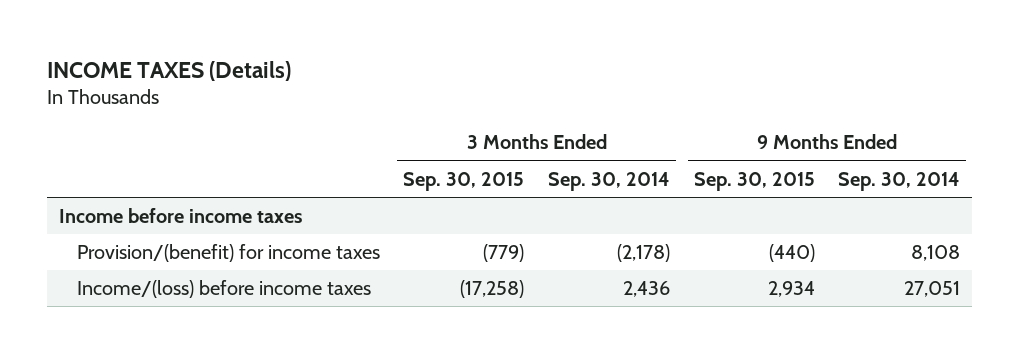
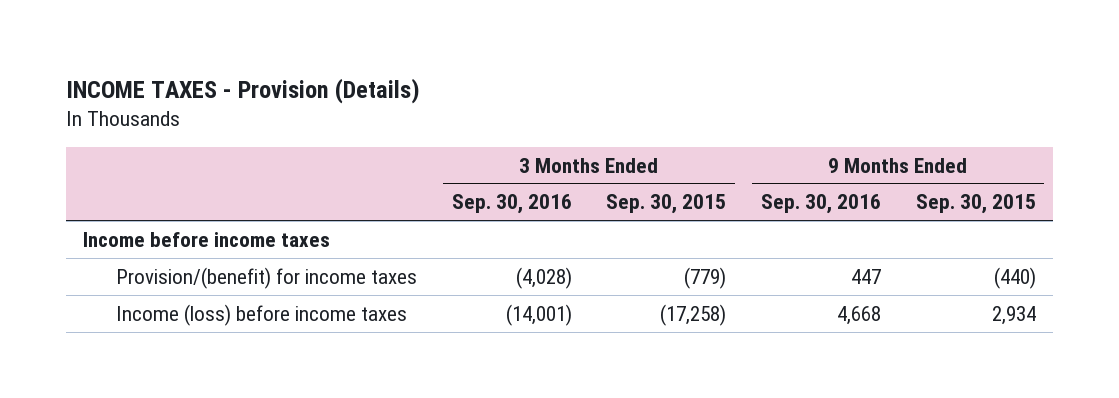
[46,60,291,81] INCOME TAXES (Details) -> [65,78,420,105] INCOME TAXES - Provision (Details)
[548,171,671,191] Sep. 30, 2014 -> none
[838,171,961,191] Sep. 30, 2014 -> none
none -> [451,194,572,215] Sep. 30, 2016
none -> [761,194,882,215] Sep. 30, 2016
[76,280,371,299] Income/(loss) before income taxes -> [116,303,408,326] Income (loss) before income taxes

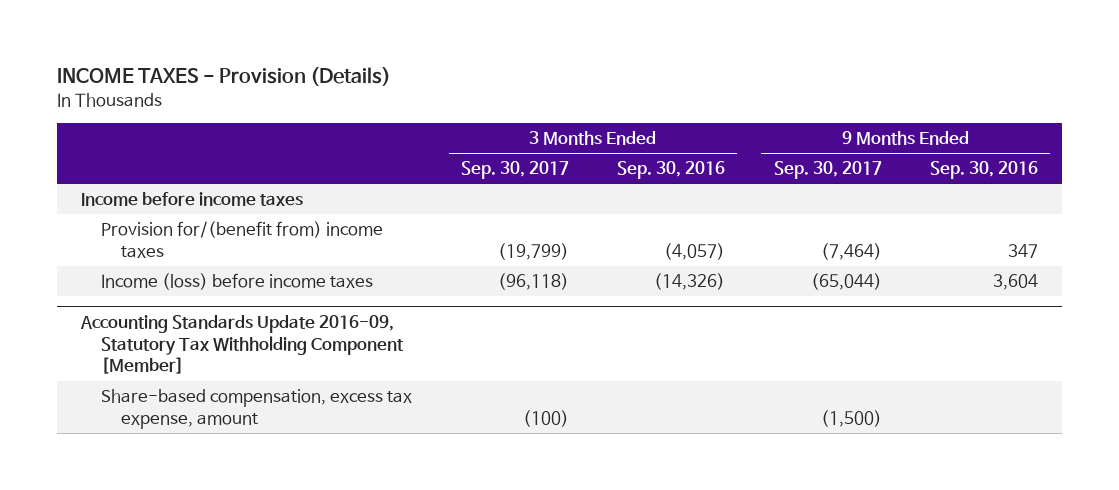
[606,194,727,215] Sep. 30, 2015 -> none
[915,194,1036,215] Sep. 30, 2015 -> none
none -> [460,161,569,180] Sep. 30, 2017
none -> [773,161,882,180] Sep. 30, 2017
[116,266,418,289] Provision/(benefit) for income taxes -> [101,221,384,258] Provision for/(benefit from) income taxes
[515,266,572,289] (4,028) -> [664,242,726,260] (4,057)
[851,268,882,284] 447 -> [1008,243,1039,258] 347
[505,303,572,326] (14,001) -> [654,273,726,291] (14,326)
[837,305,882,325] 4,668 -> [993,274,1039,291] 3,604
none -> [80,315,405,375] Accounting Standards Update 2016-09, Statutory Tax Withholding Component [Member]
none -> [101,389,413,429] Share-based compensation, excess tax expense, amount

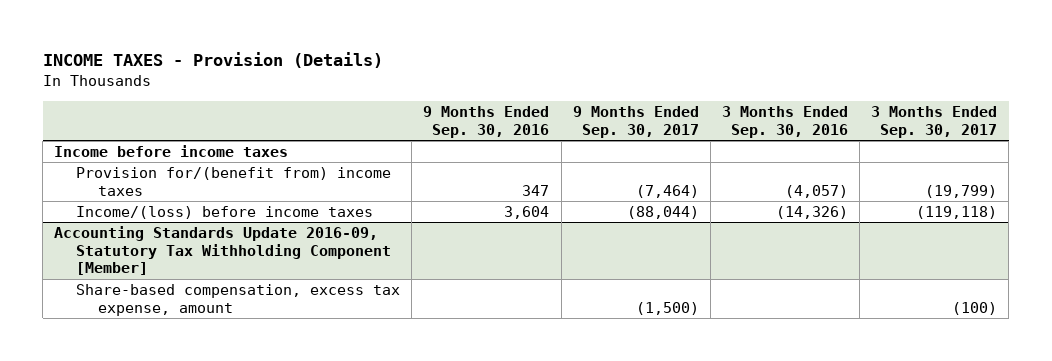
[101,273,374,291] Income (loss) before income taxes -> [76,206,374,220] Income/(loss) before income taxes
[497,273,569,291] (96,118) -> [916,206,998,220] (119,118)
[810,273,882,291] (65,044) -> [626,206,699,220] (88,044)

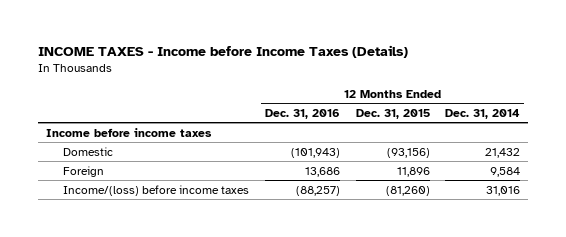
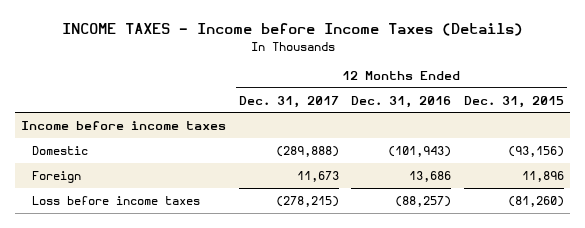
[445,108,521,119] Dec. 31, 2014 -> none
none -> [238,95,339,108] Dec. 31, 2017
[62,184,249,196] Income/(loss) before income taxes -> [31,196,200,206] Loss before income taxes

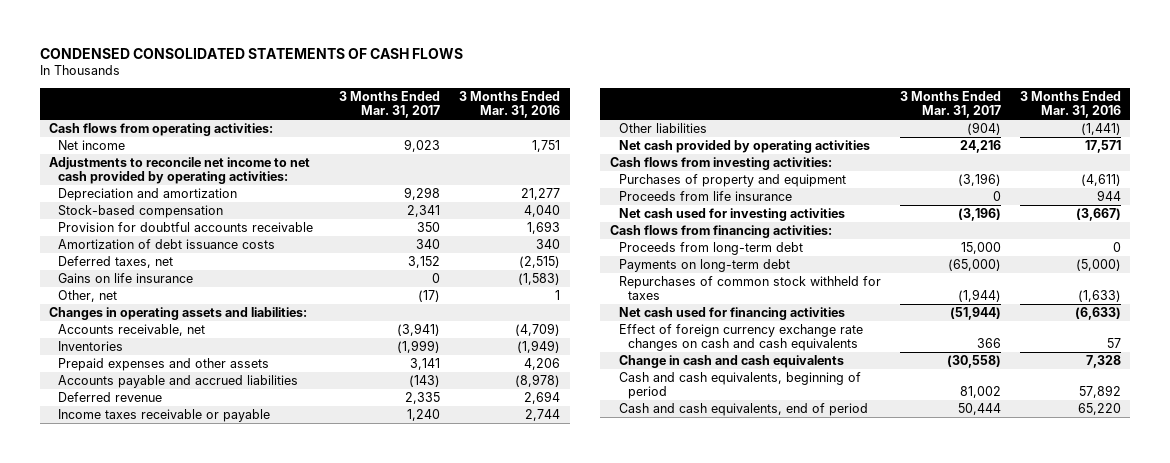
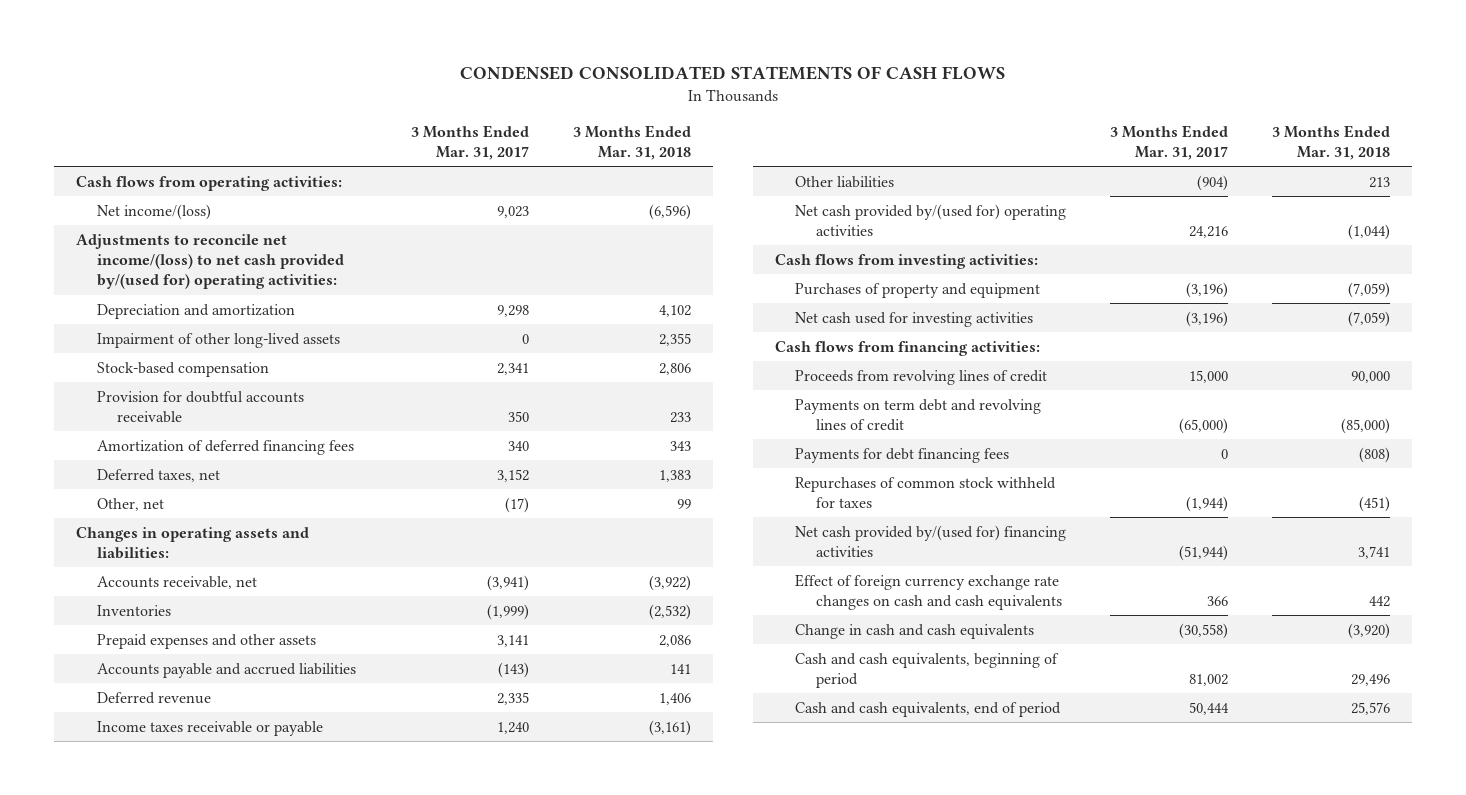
[459,90,561,119] 3 Months Ended Mar. 31, 2016 -> none
none -> [573,124,692,160] 3 Months Ended Mar. 31, 2018
[58,140,126,151] Net income -> [96,203,211,220] Net income/(loss)
[49,157,311,185] Adjustments to reconcile net income to net cash provided by operating activities: -> [76,233,344,290] Adjustments to reconcile net income/(loss) to net cash provided by/(used for) operating activities:
none -> [96,332,340,348] Impairment of other long-lived assets
[58,239,276,250] Amortization of debt issuance costs -> [96,439,354,455] Amortization of deferred financing fees
[58,273,194,284] Gains on life insurance -> none
[618,140,870,154] Net cash provided by operating activities -> [795,203,1067,237] Net cash provided by/(used for) operating activities
[618,191,792,202] Proceeds from life insurance -> none
[618,242,803,256] Proceeds from long-term debt -> [795,369,1048,385] Proceeds from revolving lines of credit
[618,259,790,273] Payments on long-term debt -> [795,398,1042,432] Payments on term debt and revolving lines of credit
none -> [795,447,1010,463] Payments for debt financing fees
[618,307,845,321] Net cash used for financing activities -> [795,524,1067,558] Net cash provided by/(used for) financing activities

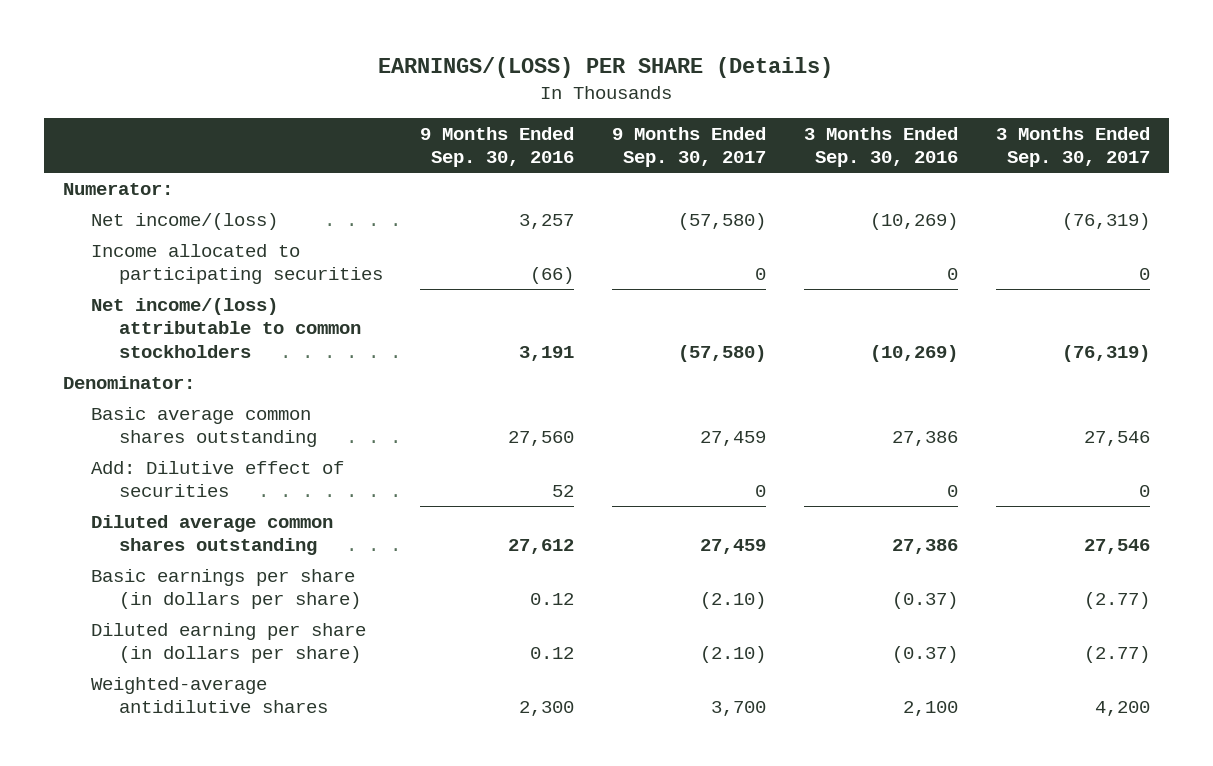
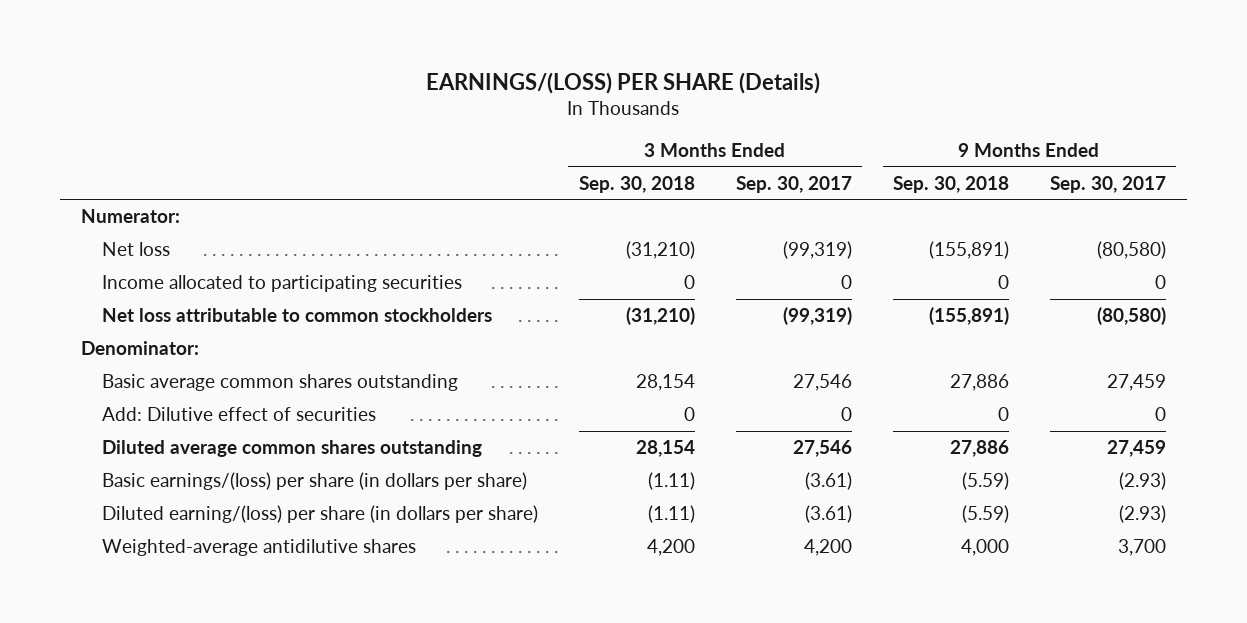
[420,126,575,168] 9 Months Ended Sep. 30, 2016 -> none
[804,126,959,168] 3 Months Ended Sep. 30, 2016 -> none
none -> [578,175,695,193] Sep. 30, 2018
none -> [892,175,1009,193] Sep. 30, 2018
[90,212,278,230] Net income/(loss) -> [101,242,170,257] Net loss
[678,212,767,230] (57,580) -> [1096,241,1166,260] (80,580)
[1061,212,1150,230] (76,319) -> [782,241,852,260] (99,319)
[90,297,361,358] Net income/(loss) attributable to common stockholders -> [101,308,492,323] Net loss attributable to common stockholders
[678,344,767,362] (57,580) -> [1096,307,1166,326] (80,580)
[1061,344,1150,362] (76,319) -> [782,307,852,326] (99,319)
[90,568,361,610] Basic earnings per share (in dollars per share) -> [101,472,527,491] Basic earnings/(loss) per share (in dollars per share)
[700,592,767,610] (2.10) -> [1118,472,1166,491] (2.93)
[1083,592,1150,610] (2.77) -> [804,472,852,491] (3.61)
[90,622,366,664] Diluted earning per share (in dollars per share) -> [101,505,538,524] Diluted earning/(loss) per share (in dollars per share)
[700,646,767,664] (2.10) -> [1118,505,1166,524] (2.93)
[1083,646,1150,664] (2.77) -> [804,505,852,524] (3.61)

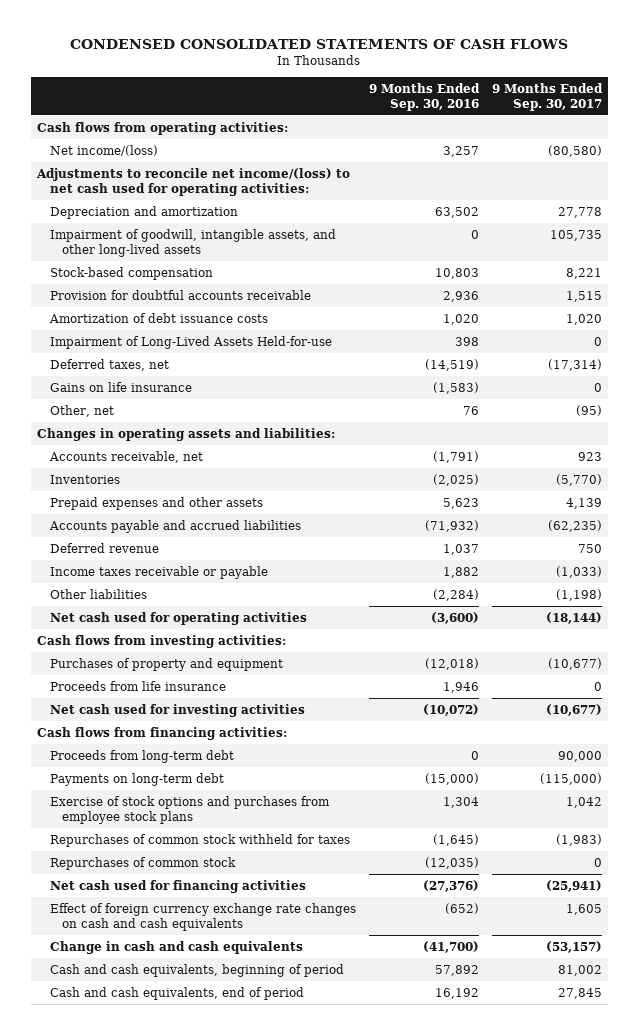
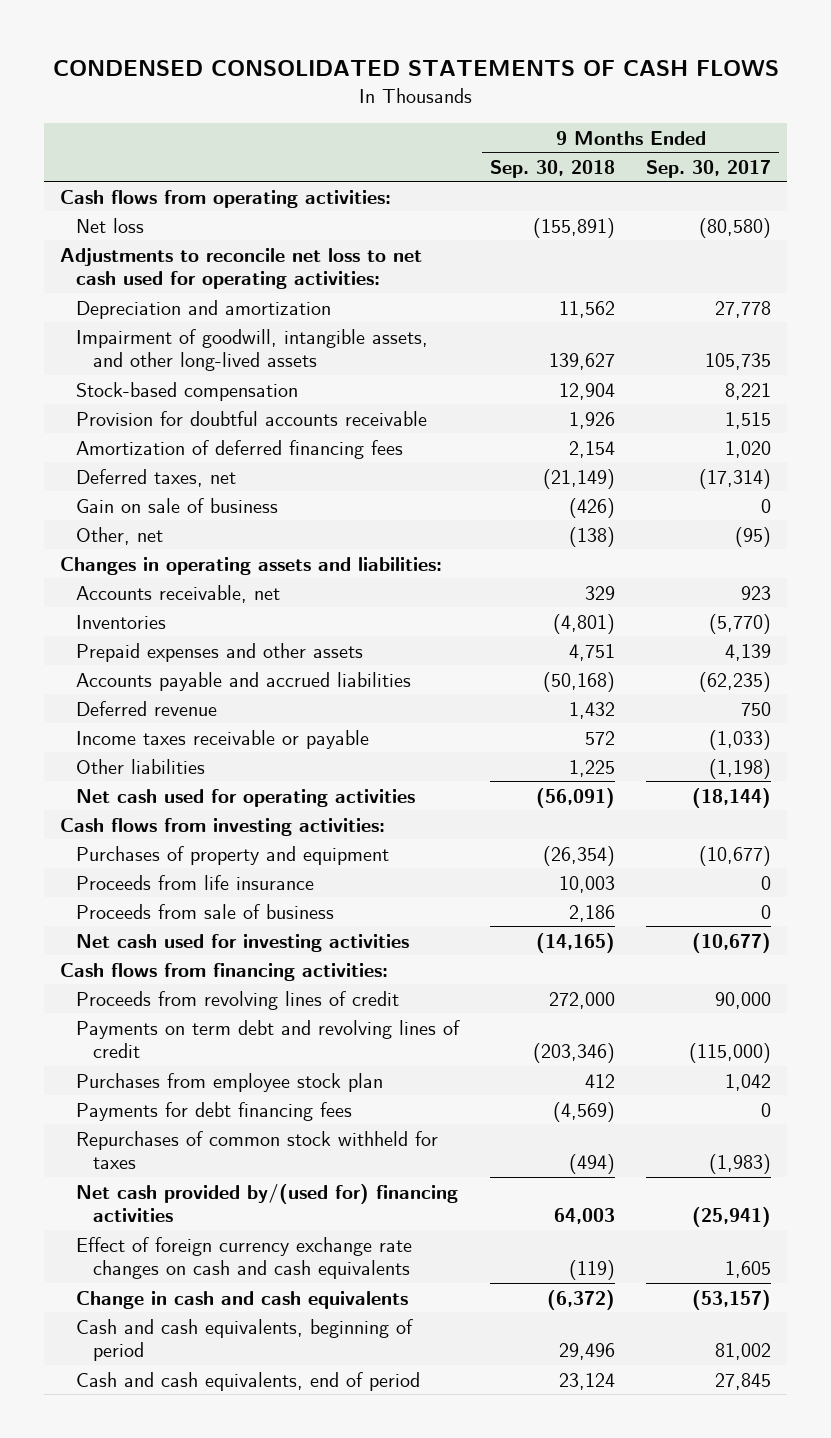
[368,82,480,111] 9 Months Ended Sep. 30, 2016 -> none
none -> [490,159,616,178] Sep. 30, 2018
[49,144,158,156] Net income/(loss) -> [76,217,145,233] Net loss
[36,167,351,196] Adjustments to reconcile net income/(loss) to net cash used for operating activities: -> [59,247,422,290] Adjustments to reconcile net loss to net cash used for operating activities:
[49,335,332,349] Impairment of Long-Lived Assets Held-for-use -> none
[48,312,268,323] Amortization of debt issuance costs -> [76,439,404,459] Amortization of deferred financing fees
[49,381,192,392] Gains on life insurance -> none
none -> [76,497,279,513] Gain on sale of business
none -> [76,903,335,919] Proceeds from sale of business
[49,749,234,763] Proceeds from long-term debt -> [76,990,400,1010] Proceeds from revolving lines of credit
[49,772,224,786] Payments on long-term debt -> [76,1019,461,1059] Payments on term debt and revolving lines of credit
[49,795,330,824] Exercise of stock options and purchases from employee stock plans -> [76,1072,384,1092] Purchases from employee stock plan
none -> [76,1101,353,1121] Payments for debt financing fees
[49,856,236,870] Repurchases of common stock -> none
[49,879,306,893] Net cash used for financing activities -> [76,1183,459,1223] Net cash provided by/(used for) financing activities

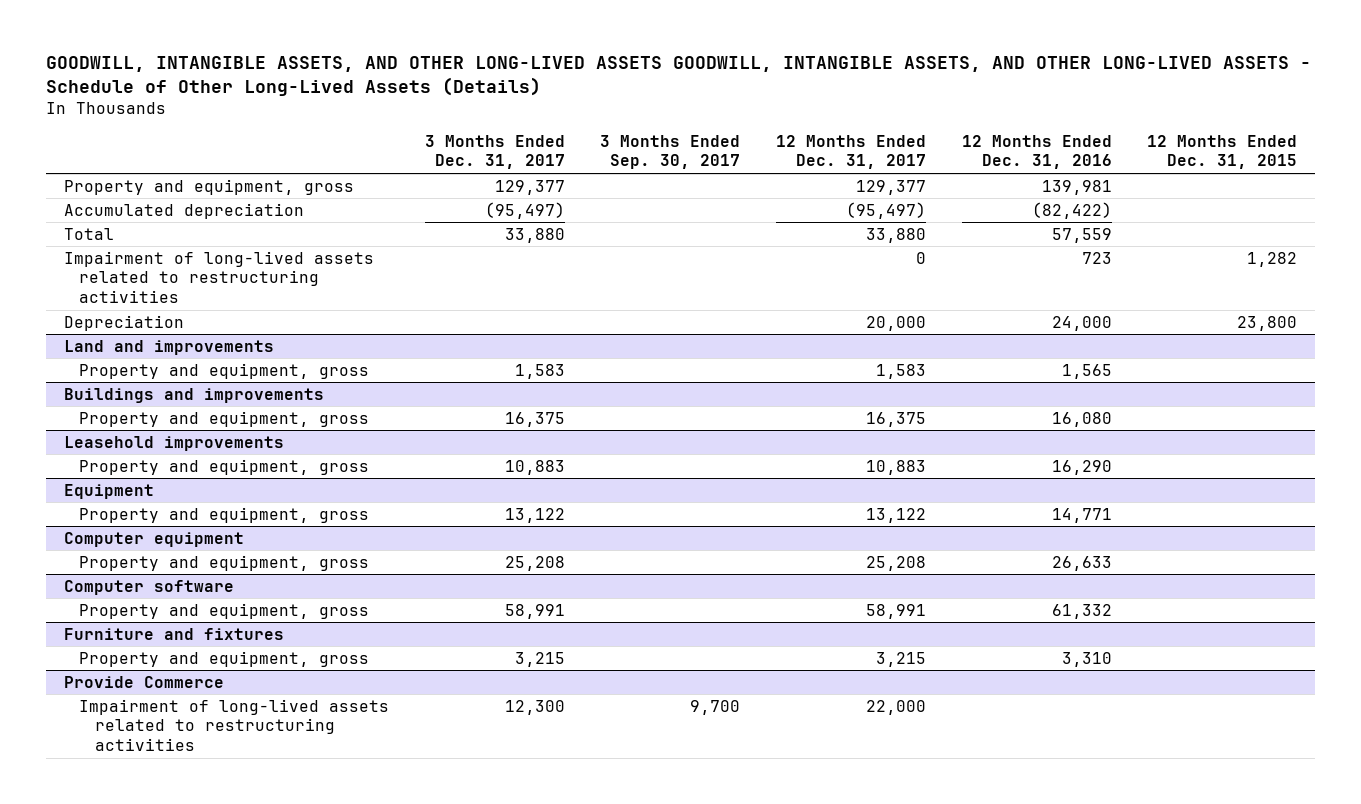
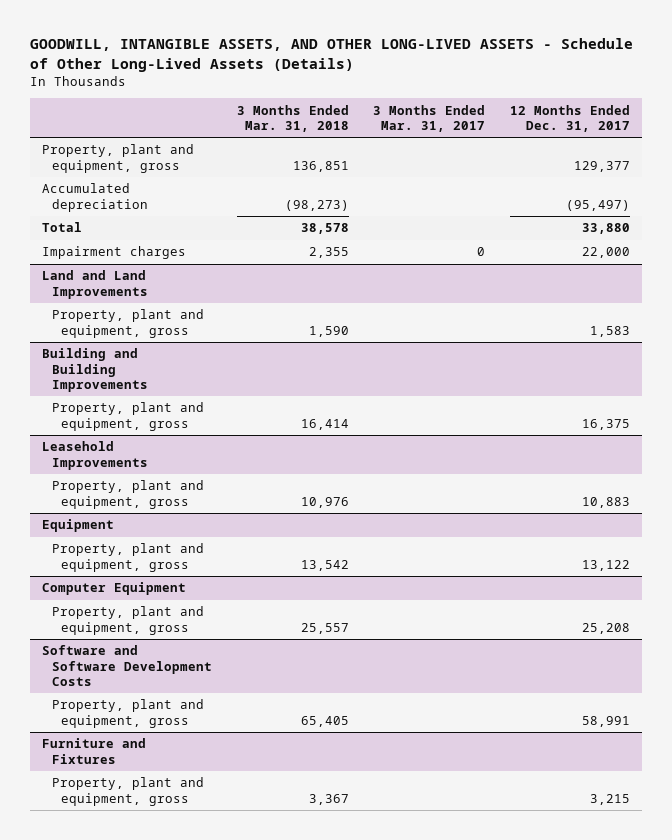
[45,56,1311,97] GOODWILL, INTANGIBLE ASSETS, AND OTHER LONG-LIVED ASSETS GOODWILL, INTANGIBLE ASSETS, AND OTHER LONG-LIVED ASSETS - Schedule of Other Long-Lived Assets (Details) -> [29,38,633,72] GOODWILL, INTANGIBLE ASSETS, AND OTHER LONG-LIVED ASSETS - Schedule of Other Long-Lived Assets (Details)
[424,134,565,170] 3 Months Ended Dec. 31, 2017 -> none
[600,134,741,170] 3 Months Ended Sep. 30, 2017 -> none
[961,134,1112,170] 12 Months Ended Dec. 31, 2016 -> none
[1147,134,1298,170] 12 Months Ended Dec. 31, 2015 -> none
none -> [236,104,349,132] 3 Months Ended Mar. 31, 2018
none -> [373,104,486,132] 3 Months Ended Mar. 31, 2017
[63,178,354,195] Property and equipment, gross -> [42,144,195,173] Property, plant and equipment, gross
[63,250,374,304] Impairment of long-lived assets related to restructuring activities -> none
[63,314,184,331] Depreciation -> none
none -> [42,246,187,260] Impairment charges
[63,339,274,355] Land and improvements -> [42,270,148,299] Land and Land Improvements
[79,362,370,379] Property and equipment, gross -> [51,309,204,338] Property, plant and equipment, gross
[63,387,324,403] Buildings and improvements -> [42,348,148,392] Building and Building Improvements
[79,410,370,427] Property and equipment, gross -> [51,402,204,431] Property, plant and equipment, gross
[63,435,284,451] Leasehold improvements -> [42,441,148,470] Leasehold Improvements
[79,458,370,475] Property and equipment, gross -> [51,480,204,509] Property, plant and equipment, gross
[63,675,224,688] Provide Commerce -> none
[79,698,390,752] Impairment of long-lived assets related to restructuring activities -> none
[79,506,370,523] Property and equipment, gross -> [51,543,204,572] Property, plant and equipment, gross
[63,531,244,547] Computer equipment -> [42,582,187,596] Computer Equipment
[79,554,370,571] Property and equipment, gross -> [51,606,204,635] Property, plant and equipment, gross
[63,579,234,595] Computer software -> [42,645,212,686] Software and Software Development Costs
[79,602,370,619] Property and equipment, gross -> [51,699,204,728] Property, plant and equipment, gross
[63,627,284,640] Furniture and fixtures -> [42,738,147,764] Furniture and Fixtures
[79,650,370,667] Property and equipment, gross -> [51,777,204,806] Property, plant and equipment, gross

